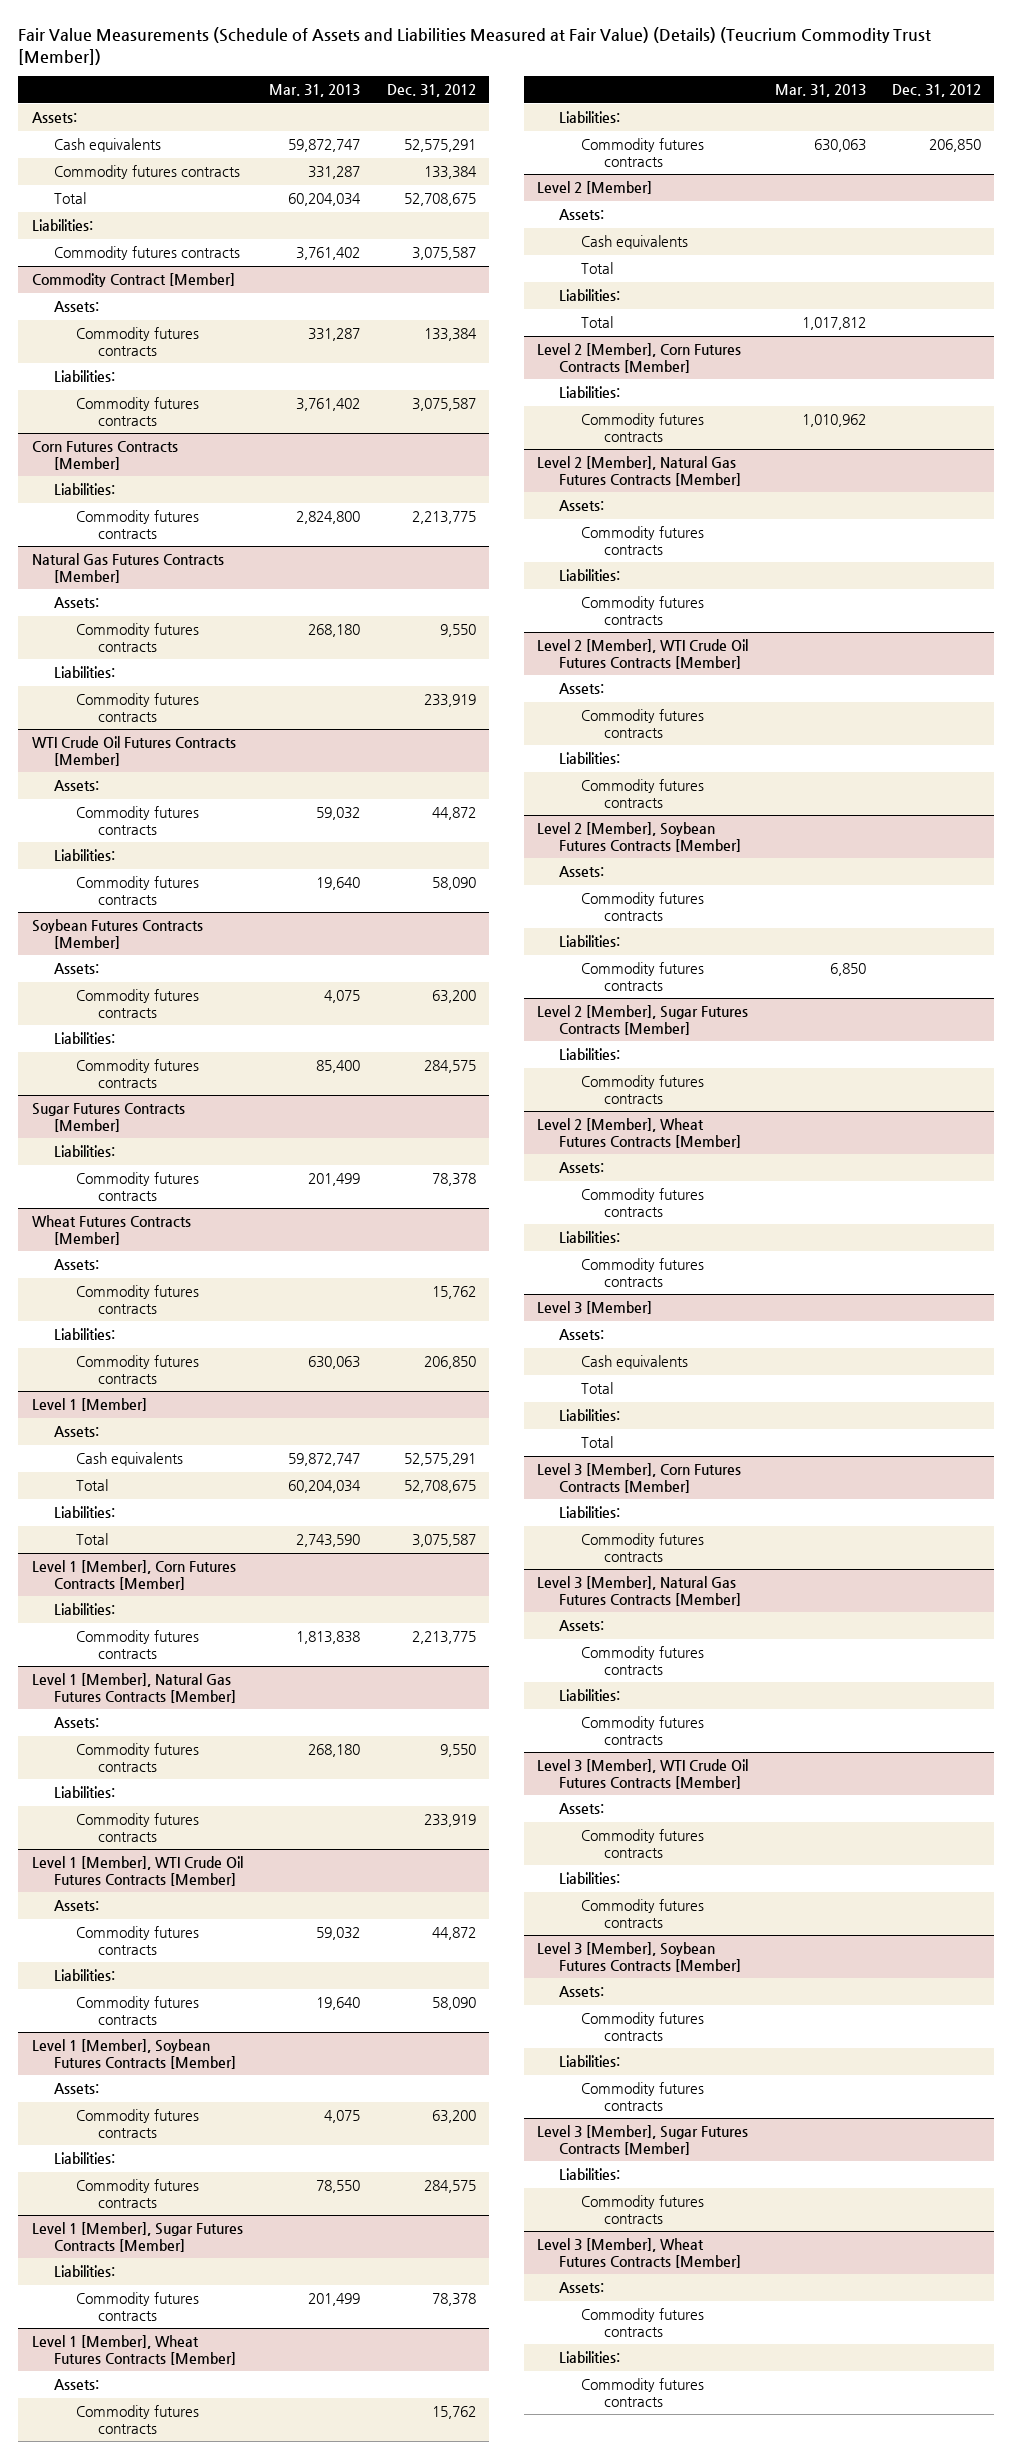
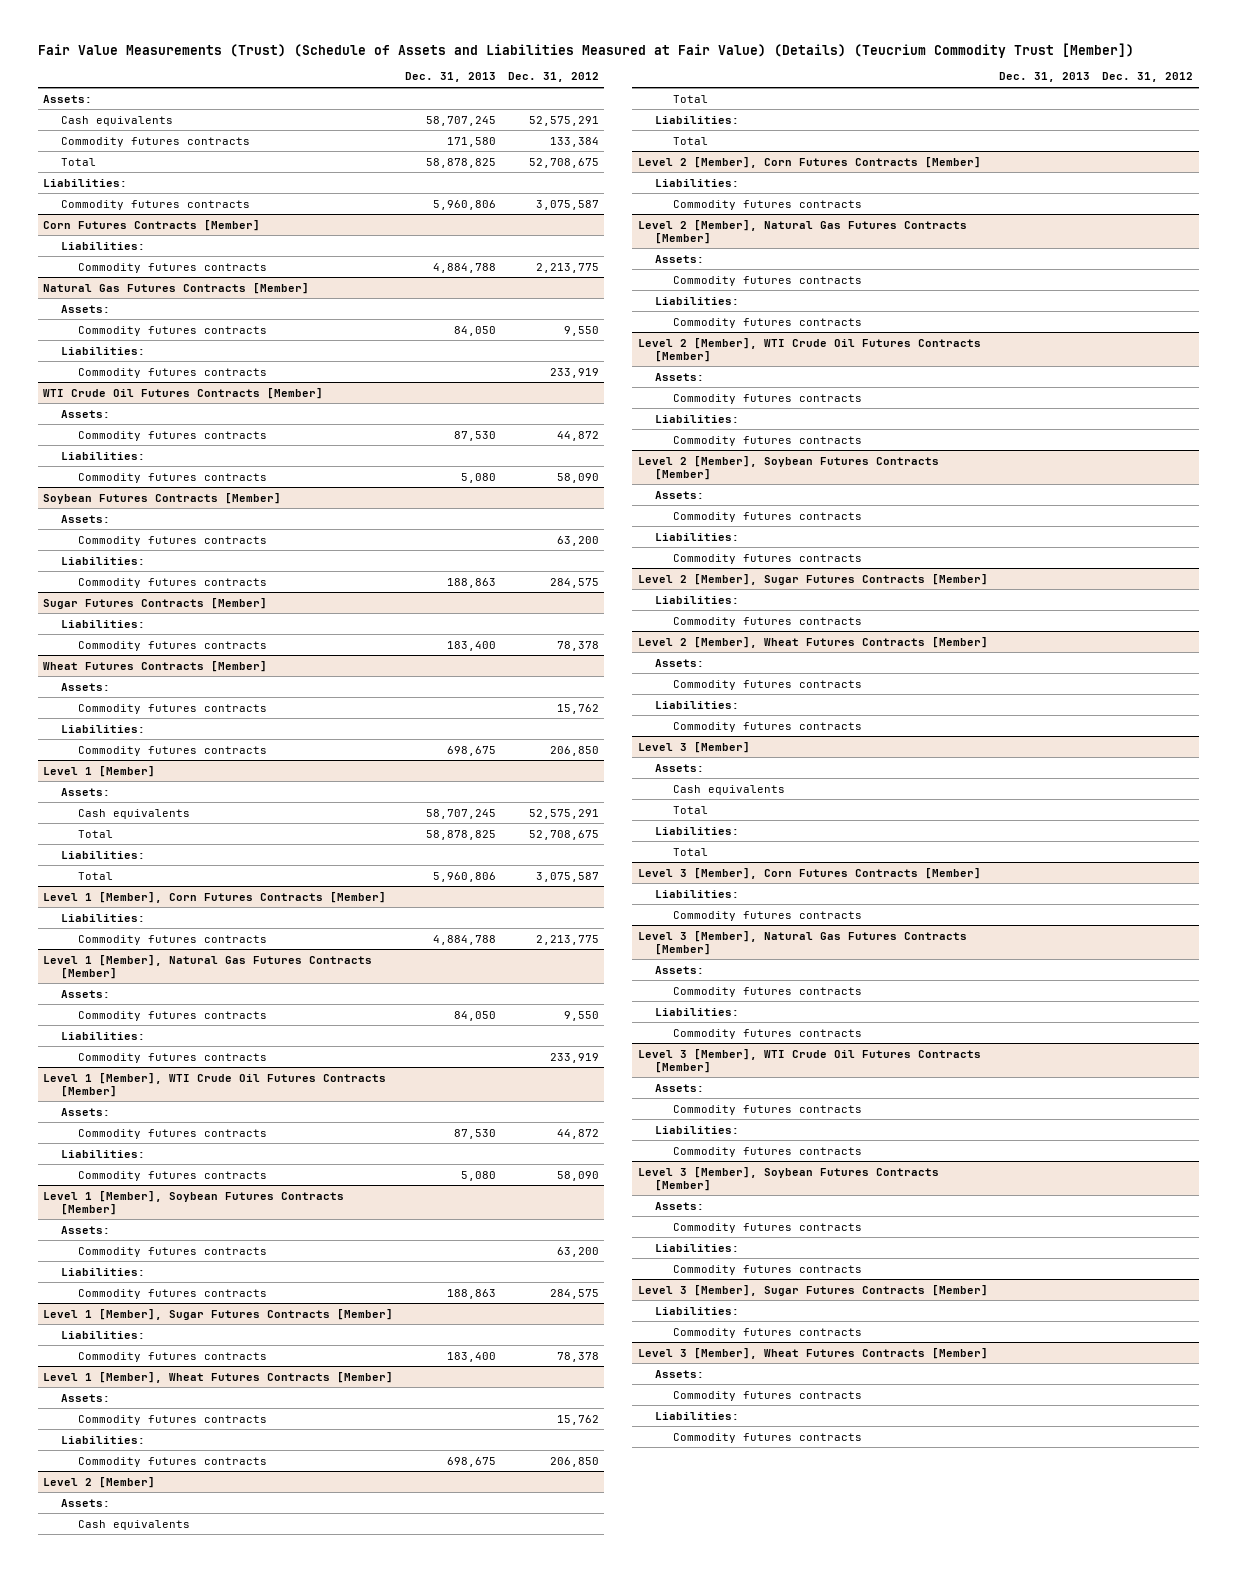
[18,27,932,65] Fair Value Measurements (Schedule of Assets and Liabilities Measured at Fair Value) (Details) (Teucrium Commodity Trust [Member]) -> [37,42,1134,58] Fair Value Measurements (Trust) (Schedule of Assets and Liabilities Measured at Fair Value) (Details) (Teucrium Commodity Trust [Member])
[269,84,361,98] Mar. 31, 2013 -> none
none -> [405,72,497,83] Dec. 31, 2013
[31,273,235,288] Commodity Contract [Member] -> none
[53,301,99,313] Assets: -> none
[75,327,199,356] Commodity futures contracts -> none
[53,370,115,383] Liabilities: -> none
[75,397,199,426] Commodity futures contracts -> none

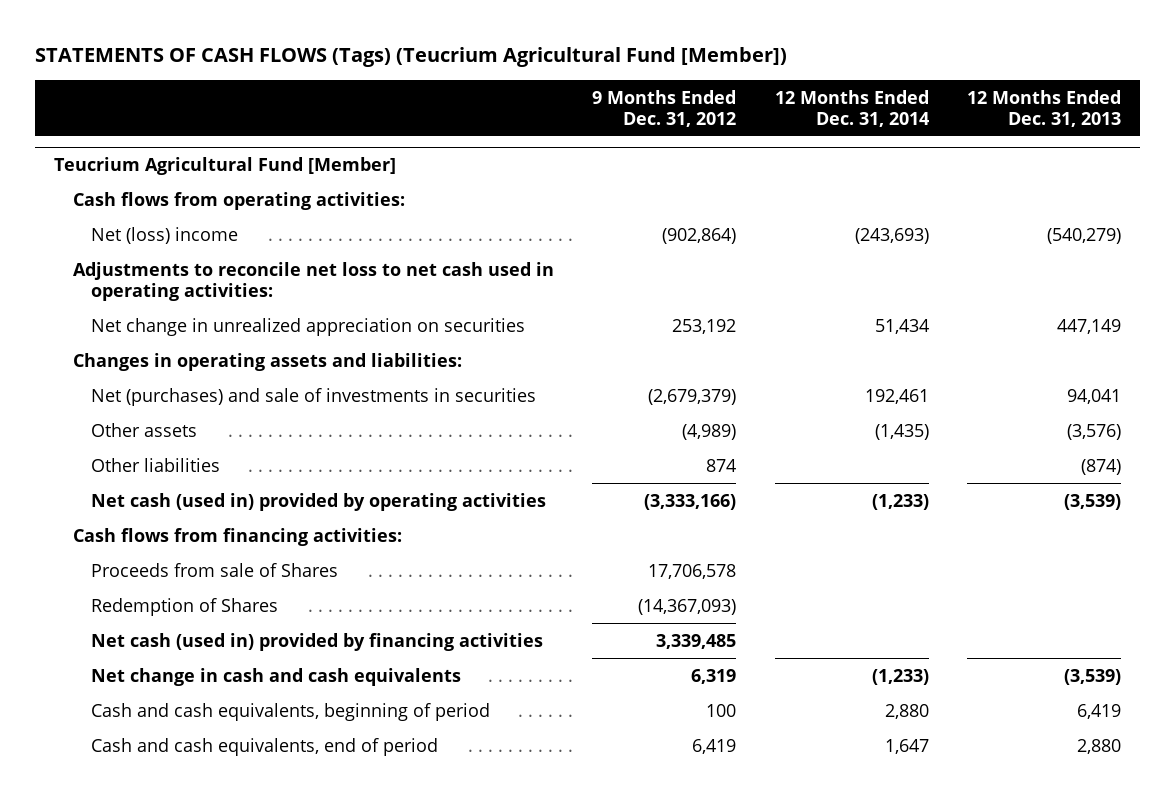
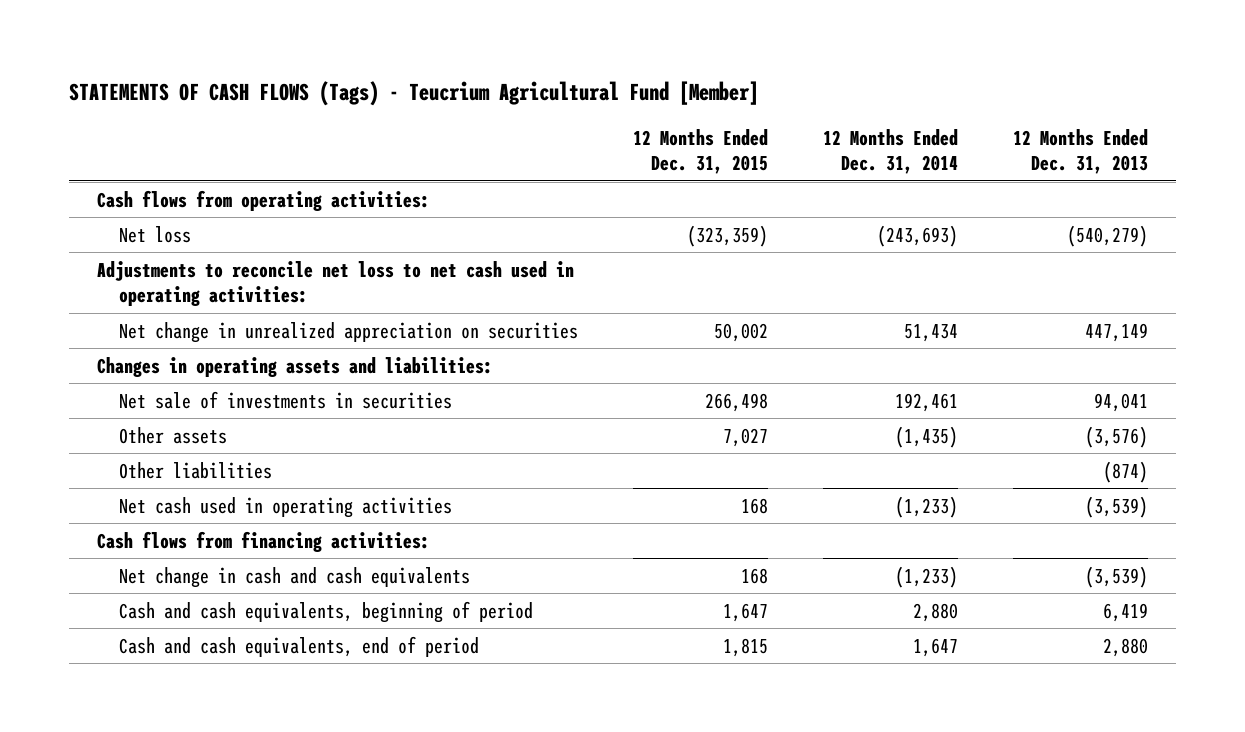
[35,47,788,68] STATEMENTS OF CASH FLOWS (Tags) (Teucrium Agricultural Fund [Member]) -> [68,80,759,106] STATEMENTS OF CASH FLOWS (Tags) - Teucrium Agricultural Fund [Member]
[592,89,737,127] 9 Months Ended Dec. 31, 2012 -> none
none -> [632,128,768,175] 12 Months Ended Dec. 31, 2015
[54,157,397,176] Teucrium Agricultural Fund [Member] -> none
[91,226,239,244] Net (loss) income -> [118,225,191,243] Net loss
[91,387,537,406] Net (purchases) and sale of investments in securities -> [118,390,452,409] Net sale of investments in securities
[91,492,547,511] Net cash (used in) provided by operating activities -> [118,496,452,518] Net cash used in operating activities
[91,562,339,577] Proceeds from sale of Shares -> none
[91,597,279,616] Redemption of Shares -> none
[91,632,544,651] Net cash (used in) provided by financing activities -> none

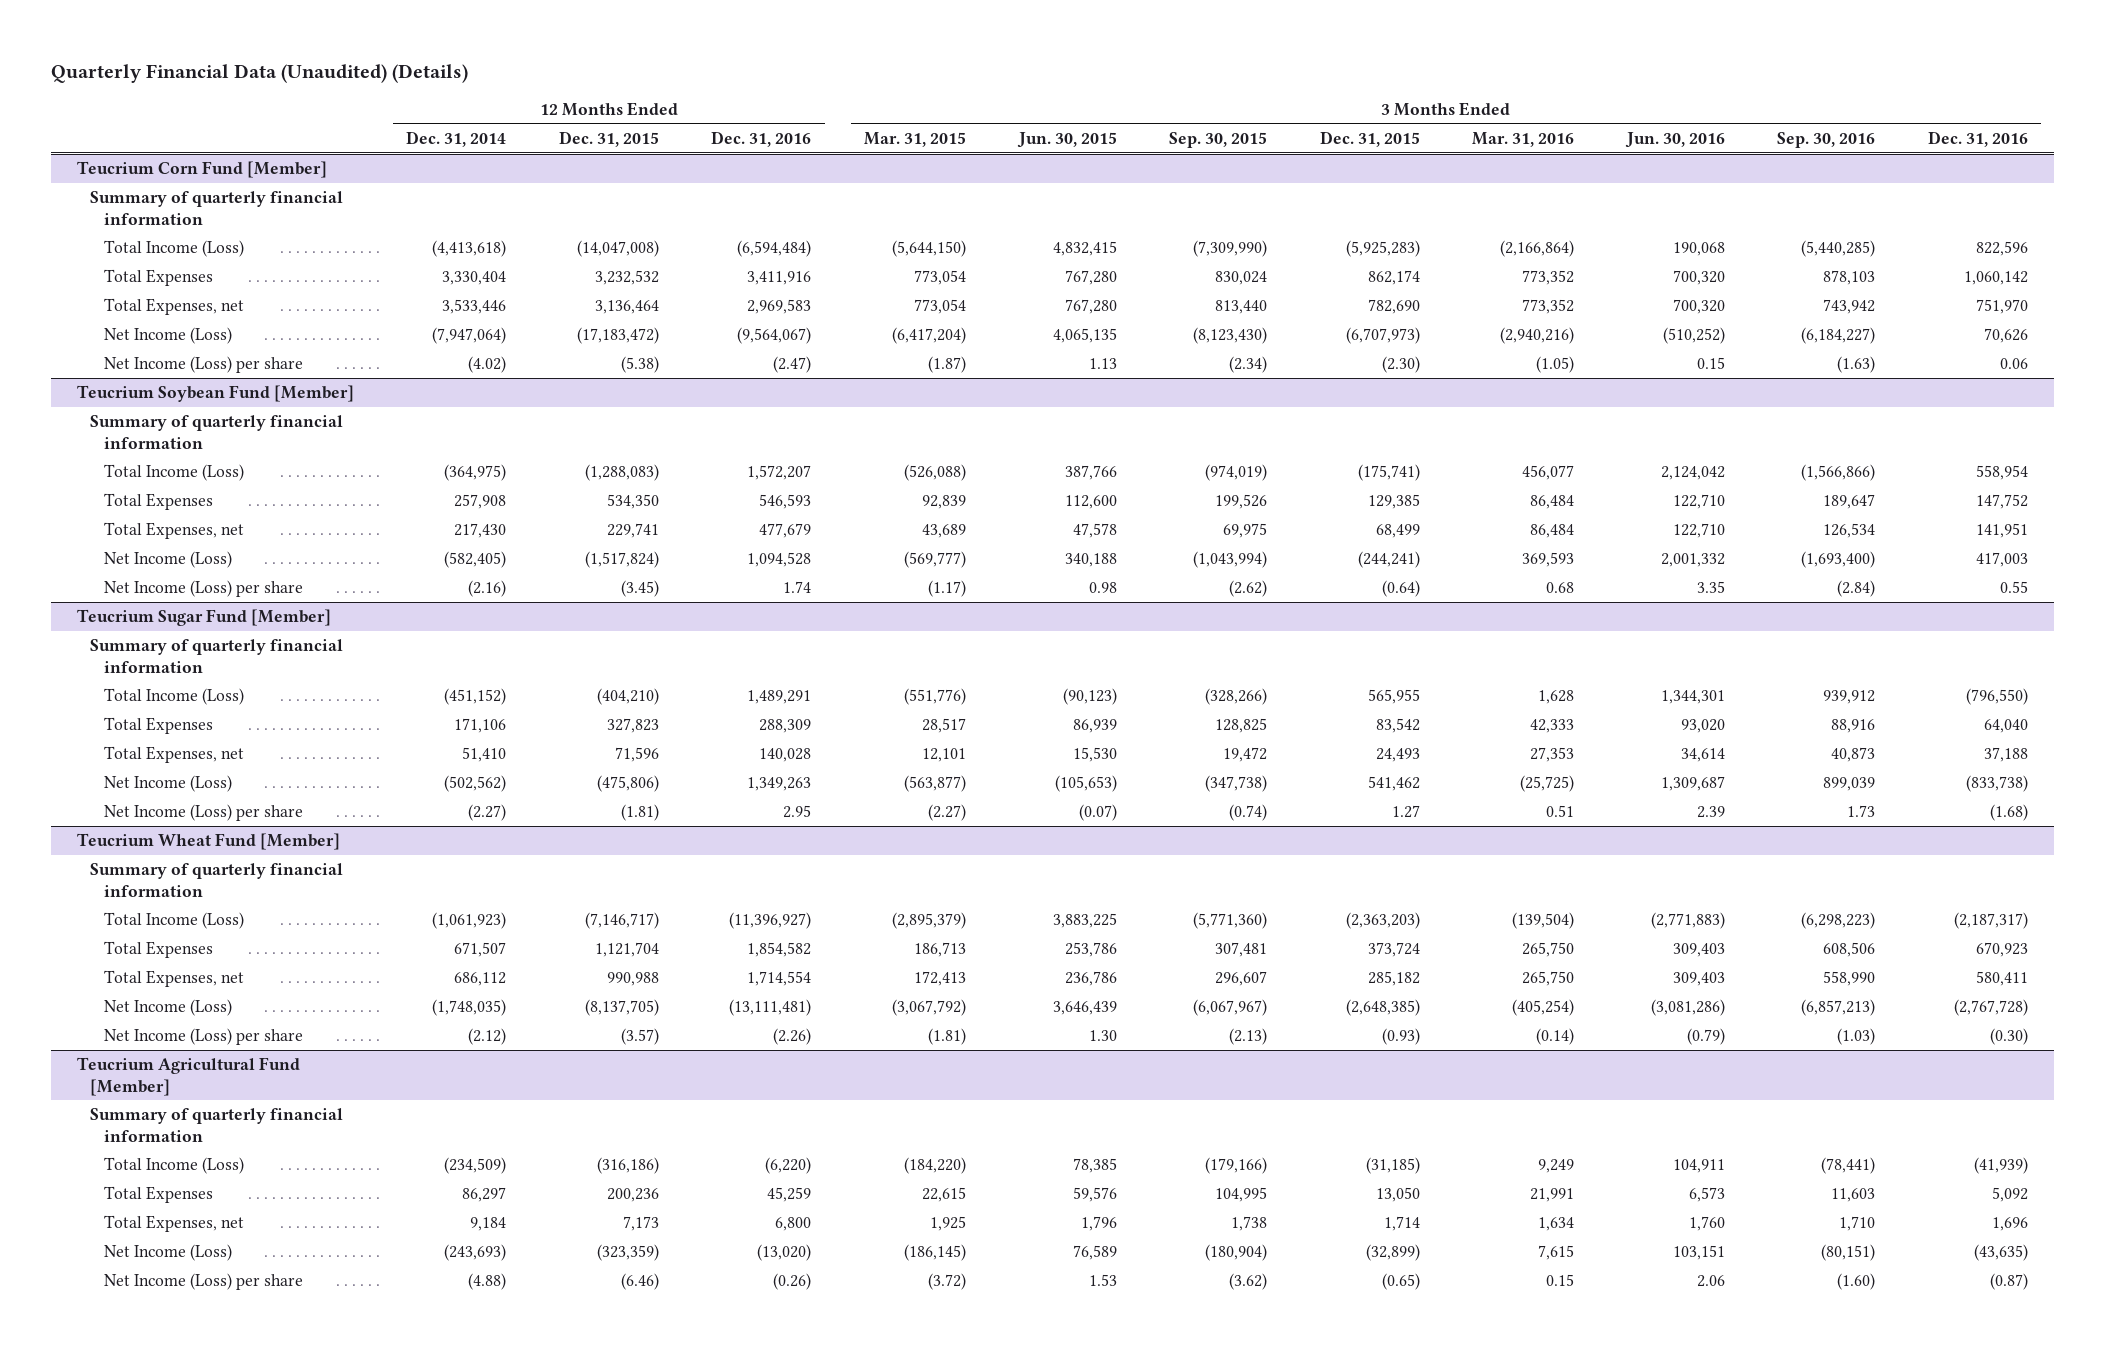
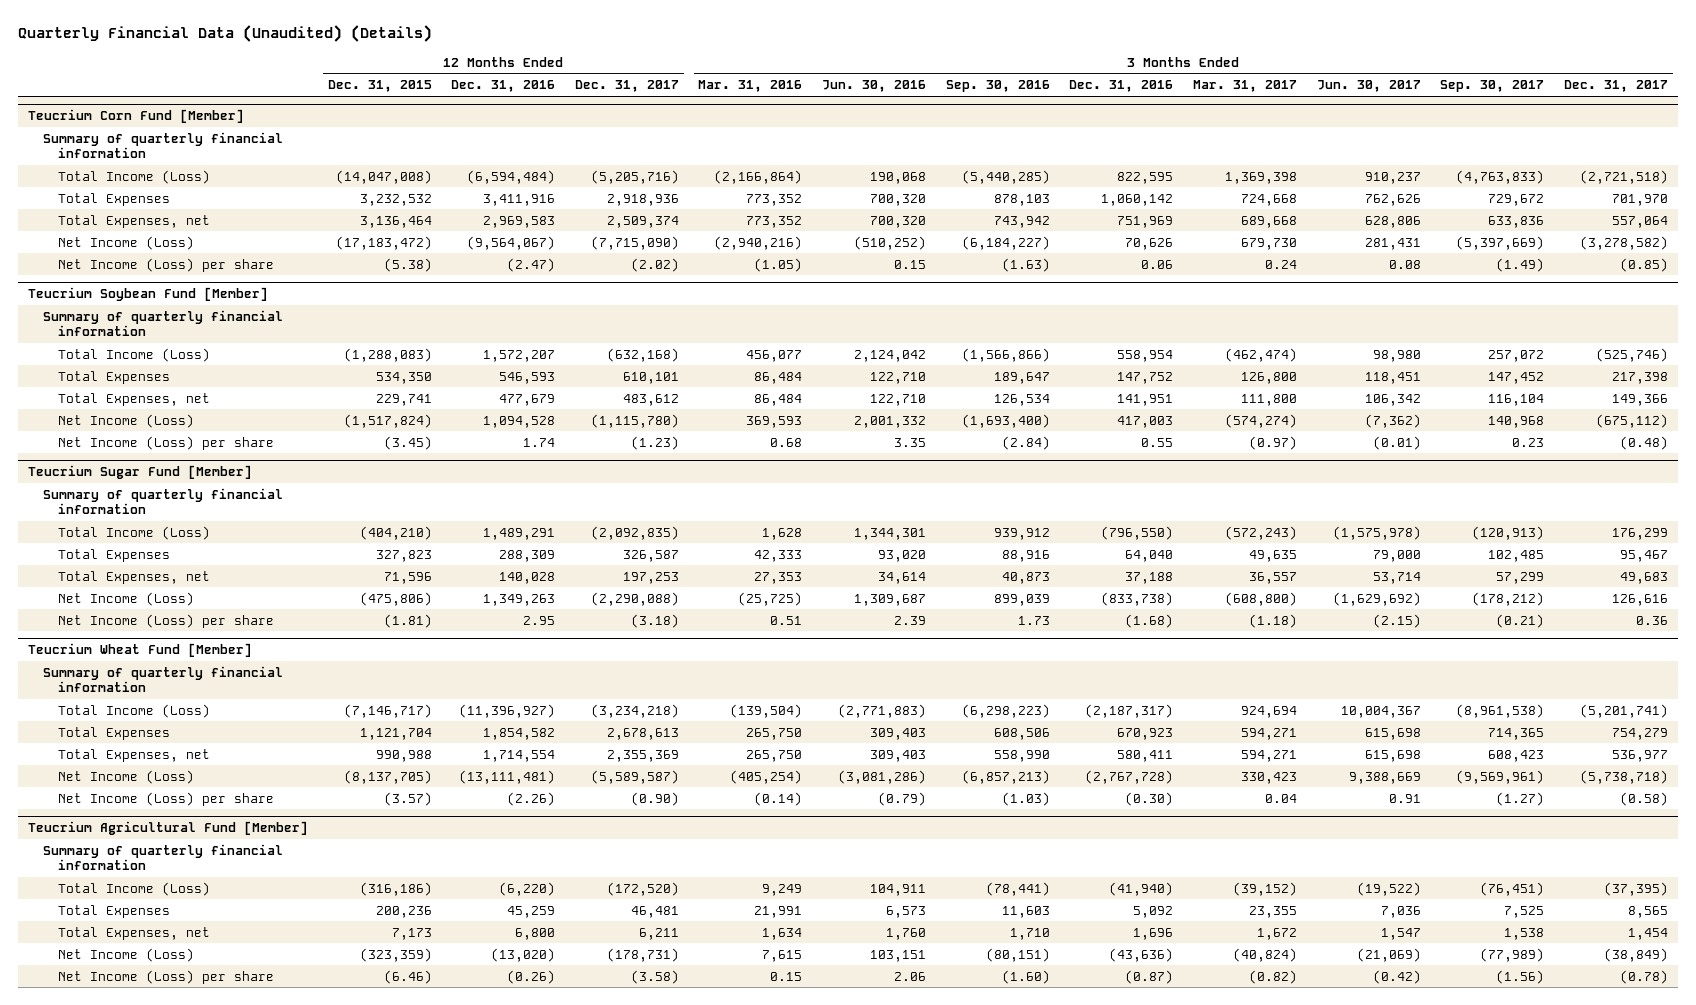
[406,130,507,147] Dec. 31, 2014 -> none
[864,131,967,147] Mar. 31, 2015 -> none
[1016,131,1117,148] Jun. 30, 2015 -> none
[1169,131,1268,148] Sep. 30, 2015 -> none
[1319,130,1420,147] Dec. 31, 2015 -> none
none -> [574,80,679,93] Dec. 31, 2017
none -> [1192,80,1297,93] Mar. 31, 2017
none -> [1316,80,1421,93] Jun. 30, 2017
none -> [1440,80,1545,93] Sep. 30, 2017
none -> [1563,80,1668,93] Dec. 31, 2017
[1975,241,2028,257] 822,596 -> [1117,171,1174,184] 822,595
[1975,299,2028,315] 751,970 -> [1117,215,1174,228] 751,969
[1973,1157,2028,1175] (41,939) -> [1109,881,1174,896] (41,940)
[1973,1244,2028,1262] (43,635) -> [1109,947,1174,962] (43,636)

